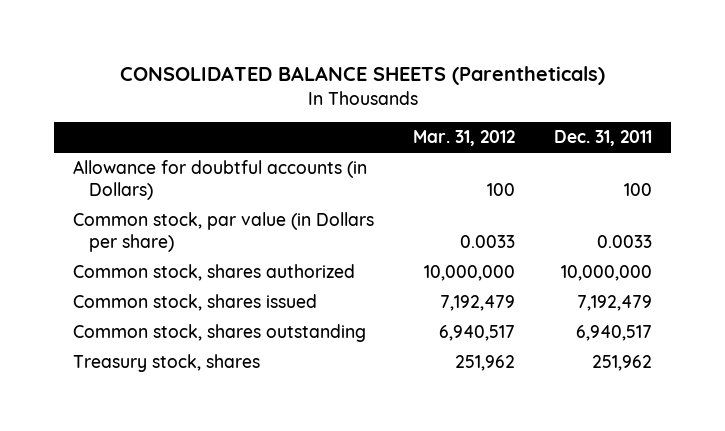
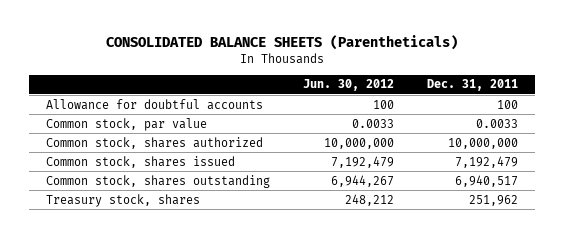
[413,130,516,147] Mar. 31, 2012 -> none
none -> [302,79,394,92] Jun. 30, 2012
[73,160,368,201] Allowance for doubtful accounts (in Dollars) -> [45,98,263,110] Allowance for doubtful accounts
[73,212,375,253] Common stock, par value (in Dollars per share) -> [45,117,207,131] Common stock, par value

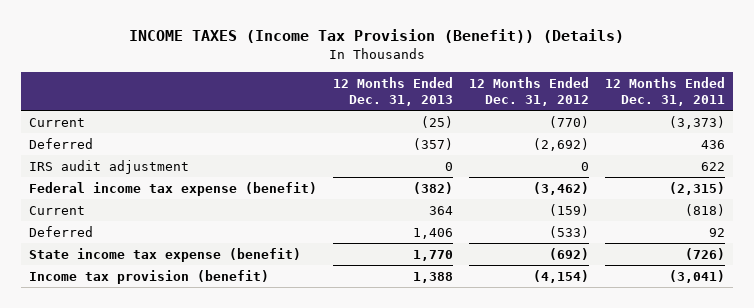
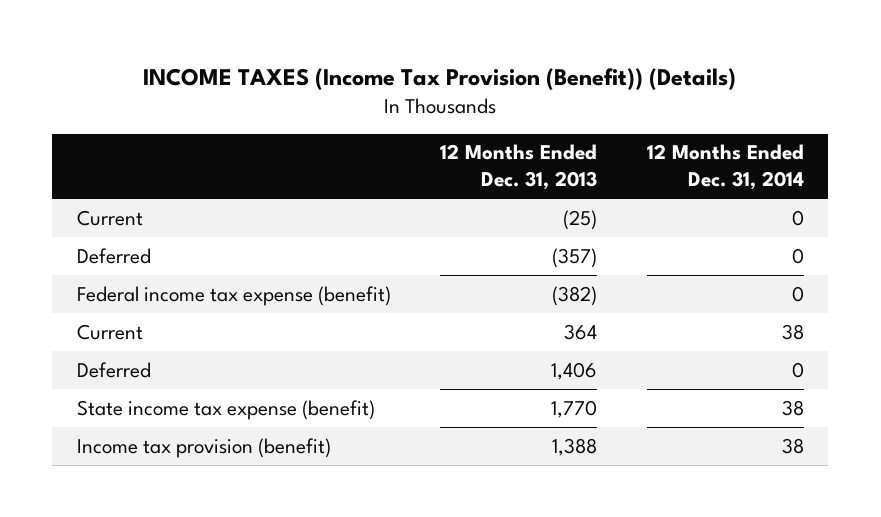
[468,76,589,107] 12 Months Ended Dec. 31, 2012 -> none
[604,76,725,107] 12 Months Ended Dec. 31, 2011 -> none
none -> [646,144,804,191] 12 Months Ended Dec. 31, 2014
[29,159,190,174] IRS audit adjustment -> none

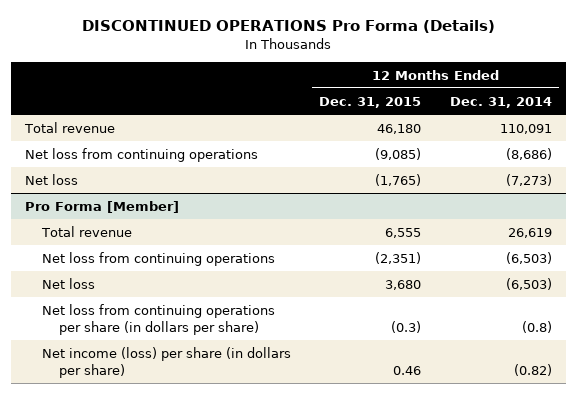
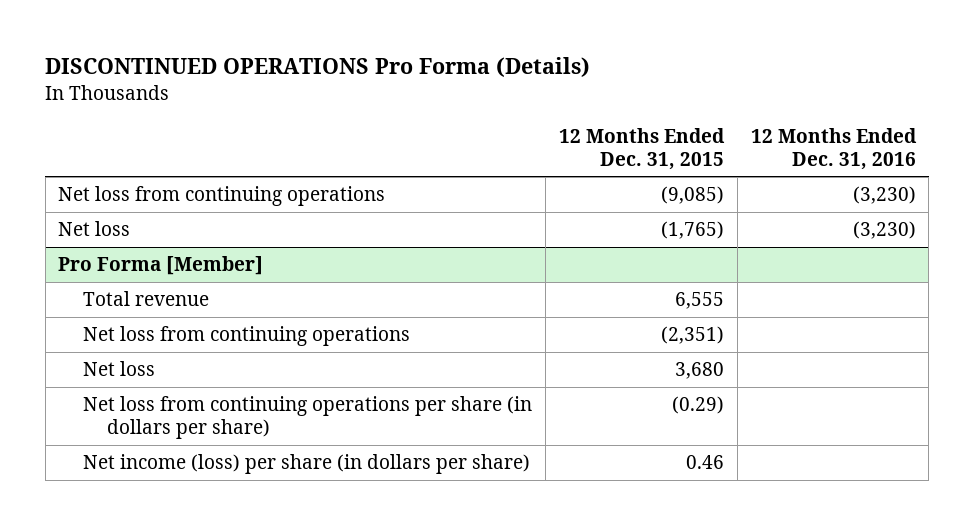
[449,96,552,108] Dec. 31, 2014 -> none
none -> [750,127,917,170] 12 Months Ended Dec. 31, 2016
[24,121,116,133] Total revenue -> none
[391,320,422,333] (0.3) -> [671,396,724,415] (0.29)

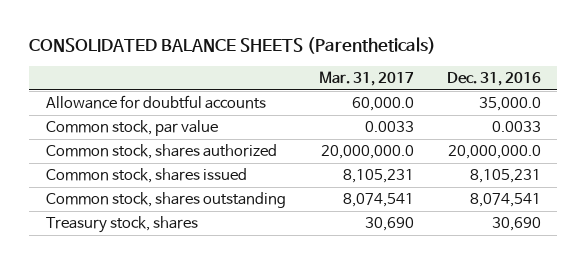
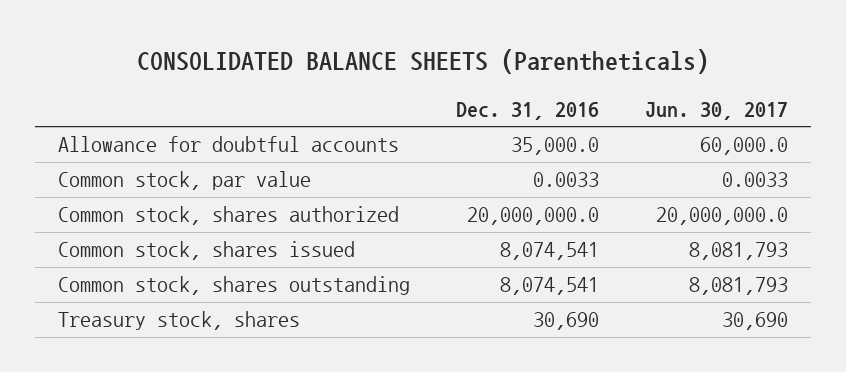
[318,70,414,86] Mar. 31, 2017 -> none
none -> [644,101,788,120] Jun. 30, 2017
[469,169,541,184] 8,105,231 -> [499,242,599,261] 8,074,541

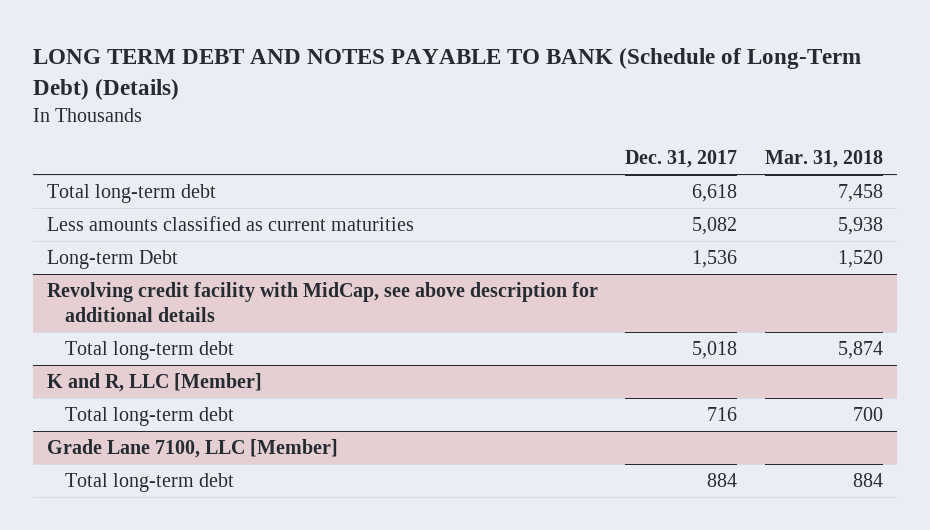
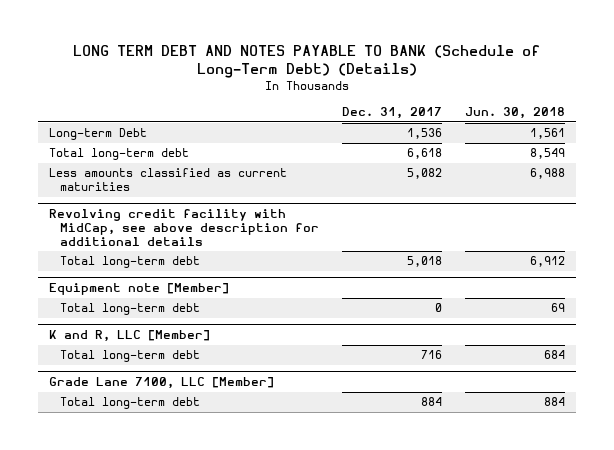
[764,150,883,169] Mar. 31, 2018 -> none
none -> [464,107,565,120] Jun. 30, 2018
[46,249,178,269] Long-term Debt -> [49,128,148,141] Long-term Debt
none -> [49,283,230,296] Equipment note [Member]
none -> [60,303,201,316] Total long-term debt

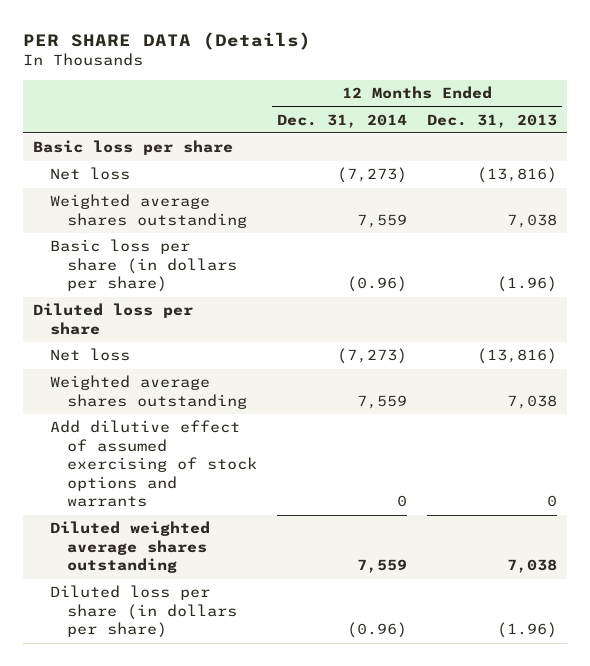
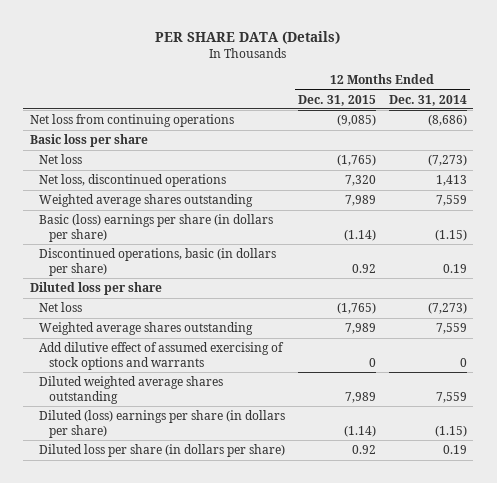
[427,113,558,128] Dec. 31, 2013 -> none
none -> [298,94,377,106] Dec. 31, 2015
none -> [29,114,234,128] Net loss from continuing operations
none -> [39,174,227,188] Net loss, discontinued operations
[50,239,238,293] Basic loss per share (in dollars per share) -> [39,214,274,242] Basic (loss) earnings per share (in dollars per share)
[347,276,408,293] (0.96) -> [434,228,467,241] (1.15)
none -> [39,248,277,276] Discontinued operations, basic (in dollars per share)
none -> [39,410,286,438] Diluted (loss) earnings per share (in dollars per share)
[347,622,408,639] (0.96) -> [442,445,467,455] 0.19

